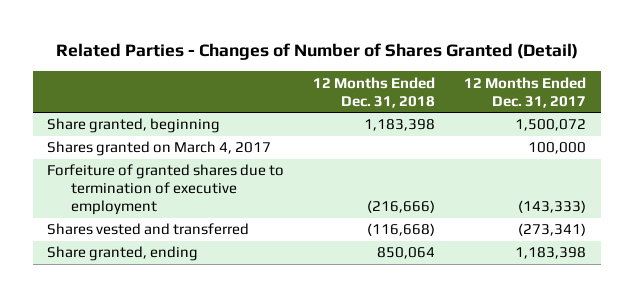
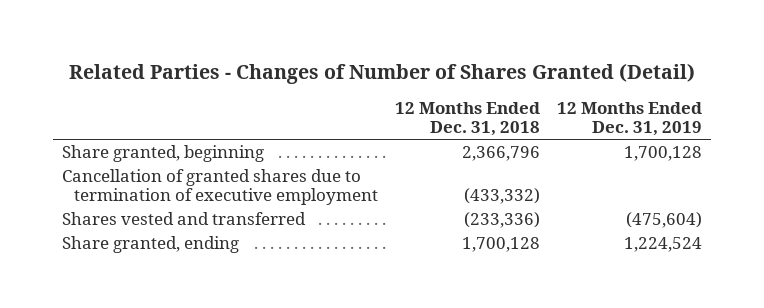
[464,76,587,108] 12 Months Ended Dec. 31, 2017 -> none
none -> [557,101,703,137] 12 Months Ended Dec. 31, 2019
[47,141,272,157] Shares granted on March 4, 2017 -> none
[364,119,436,132] 1,183,398 -> [462,145,541,161] 2,366,796
[47,164,285,216] Forfeiture of granted shares due to termination of executive employment -> [61,168,378,206] Cancellation of granted shares due to termination of executive employment
[367,200,436,214] (216,666) -> [464,188,541,205] (433,332)
[367,223,436,237] (116,668) -> [464,211,541,228] (233,336)
[377,247,436,260] 850,064 -> [462,236,541,252] 1,700,128

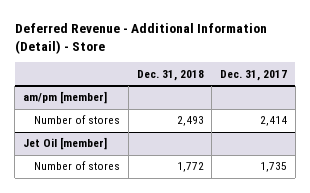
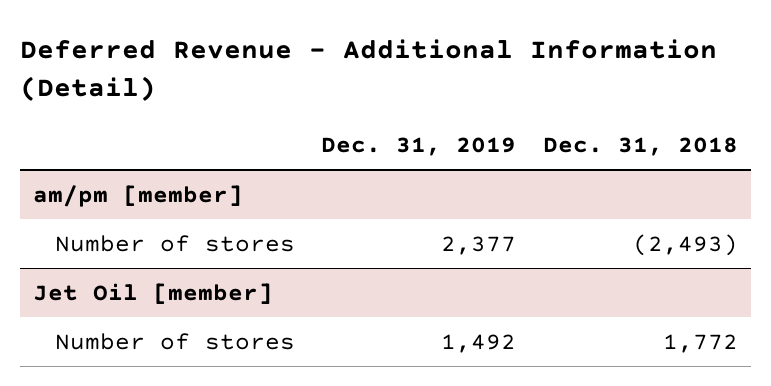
[14,22,267,54] Deferred Revenue - Additional Information (Detail) - Store -> [20,39,718,102] Deferred Revenue - Additional Information (Detail)
[220,69,288,81] Dec. 31, 2017 -> none
none -> [321,137,517,157] Dec. 31, 2019
[176,116,204,127] 2,493 -> [632,233,738,256] (2,493)

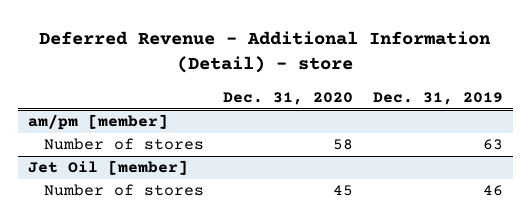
[20,39,718,102] Deferred Revenue - Additional Information (Detail) -> [39,30,492,74] Deferred Revenue - Additional Information (Detail) - store
[542,137,738,157] Dec. 31, 2018 -> none
none -> [223,92,354,106] Dec. 31, 2020
[441,235,517,255] 2,377 -> [482,139,503,151] 63
[441,333,517,353] 1,492 -> [482,185,503,197] 46

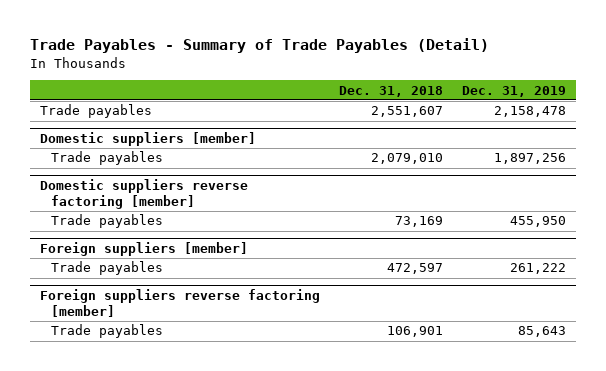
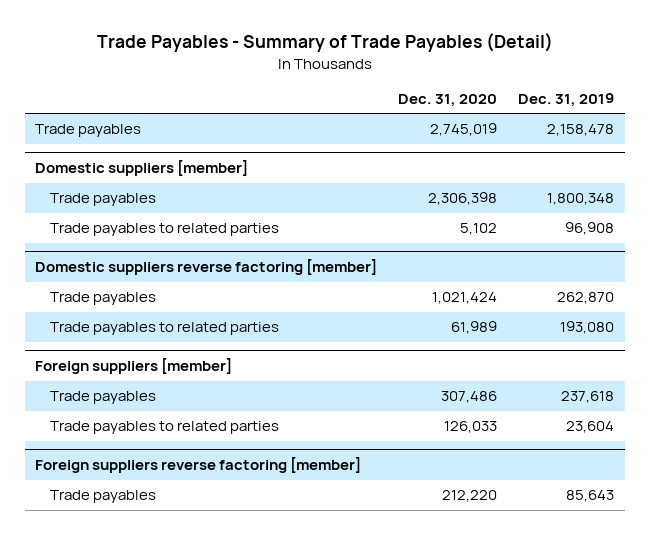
[339,85,444,97] Dec. 31, 2018 -> none
none -> [398,94,498,108] Dec. 31, 2020
[494,153,567,165] 1,897,256 -> [547,193,615,206] 1,800,348
none -> [50,223,280,237] Trade payables to related parties
[510,216,567,228] 455,950 -> [557,292,615,305] 262,870
none -> [50,322,280,336] Trade payables to related parties
[510,263,567,275] 261,222 -> [561,391,615,404] 237,618
none -> [50,421,280,435] Trade payables to related parties

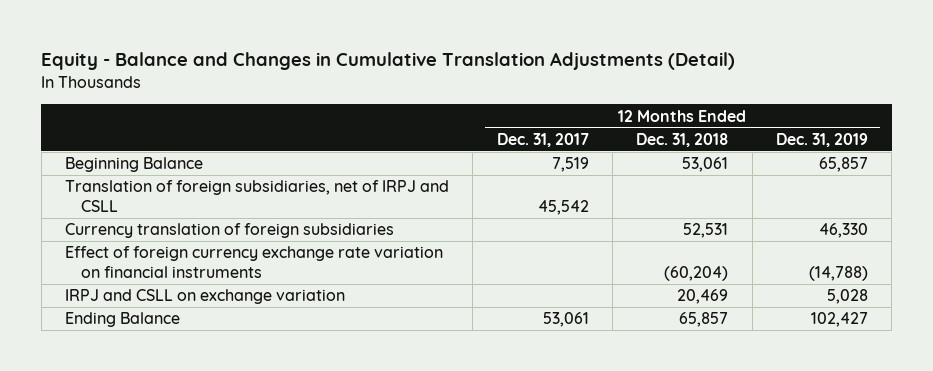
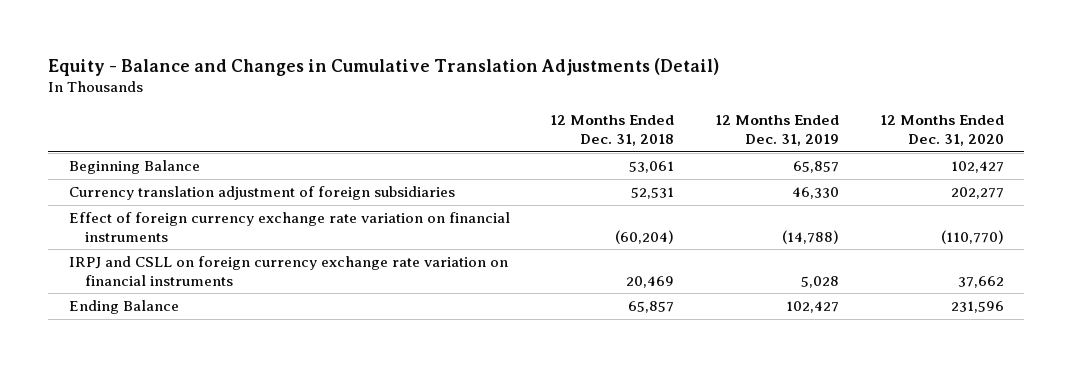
[496,132,589,147] Dec. 31, 2017 -> none
none -> [879,115,1004,147] 12 Months Ended Dec. 31, 2020
[65,180,450,212] Translation of foreign subsidiaries, net of IRPJ and CSLL -> none
[65,223,395,239] Currency translation of foreign subsidiaries -> [68,186,455,201] Currency translation adjustment of foreign subsidiaries
[65,289,346,305] IRPJ and CSLL on exchange variation -> [68,256,508,286] IRPJ and CSLL on foreign currency exchange rate variation on financial instruments

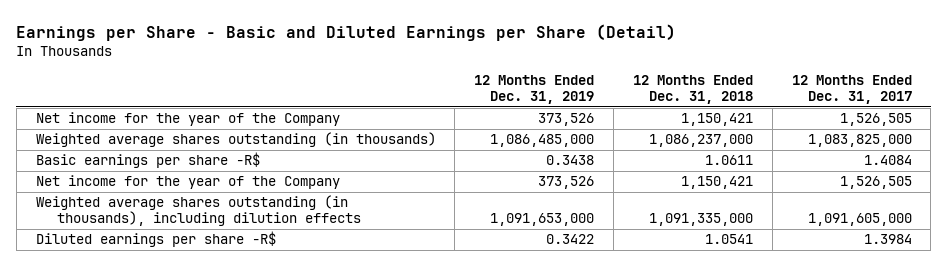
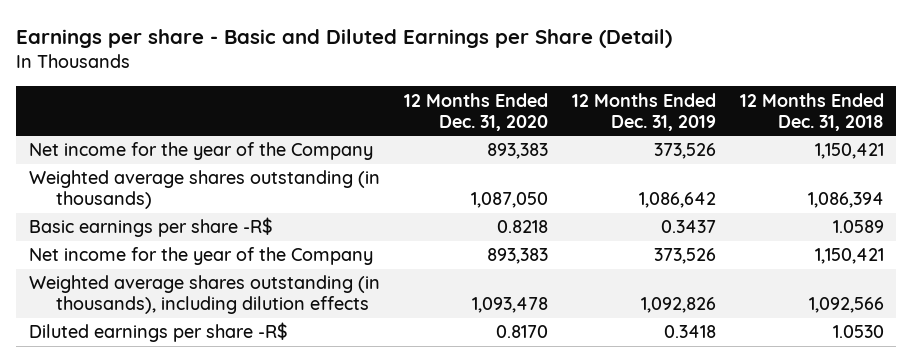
[16,23,677,41] Earnings per Share - Basic and Diluted Earnings per Share (Detail) -> [16,29,673,49] Earnings per share - Basic and Diluted Earnings per Share (Detail)
[791,75,912,105] 12 Months Ended Dec. 31, 2017 -> none
none -> [403,92,548,131] 12 Months Ended Dec. 31, 2020
[490,134,595,148] 1,086,485,000 -> [638,192,716,209] 1,086,642
[648,134,753,148] 1,086,237,000 -> [808,192,885,209] 1,086,394
[546,155,595,166] 0.3438 -> [660,220,716,234] 0.3437
[704,155,753,166] 1.0611 -> [833,220,885,234] 1.0589
[490,213,595,227] 1,091,653,000 -> [640,297,716,314] 1,092,826
[648,213,753,227] 1,091,335,000 -> [809,297,885,314] 1,092,566
[546,234,595,245] 0.3422 -> [663,325,716,339] 0.3418
[704,234,753,245] 1.0541 -> [833,325,885,339] 1.0530

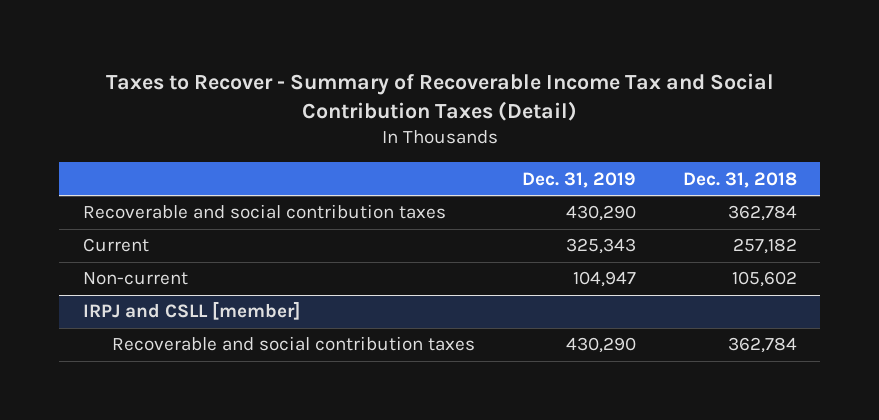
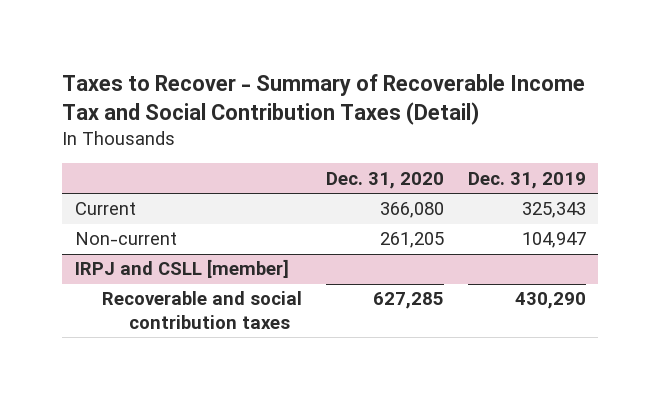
[682,171,797,188] Dec. 31, 2018 -> none
none -> [325,171,444,189] Dec. 31, 2020
[82,204,446,220] Recoverable and social contribution taxes -> none

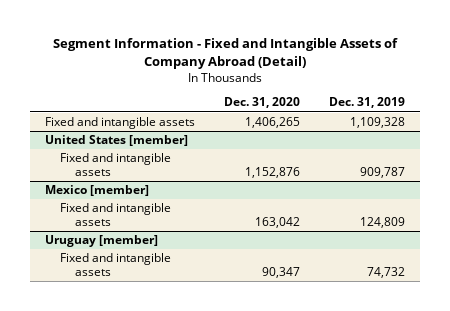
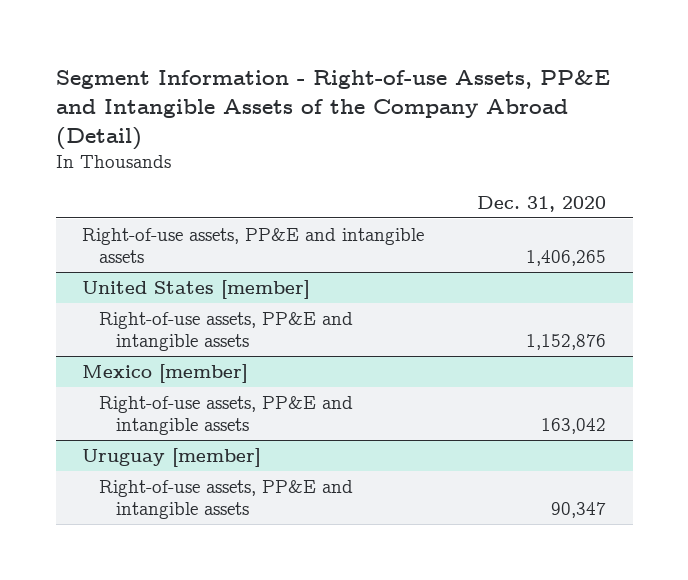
[53,38,399,70] Segment Information - Fixed and Intangible Assets of Company Abroad (Detail) -> [55,69,610,150] Segment Information - Right-of-use Assets, PP&E and Intangible Assets of the Company Abroad (Detail)
[329,97,406,109] Dec. 31, 2019 -> none
[45,117,196,130] Fixed and intangible assets -> [82,228,425,264] Right-of-use assets, PP&E and intangible assets
[59,153,171,177] Fixed and intangible assets -> [99,312,354,352] Right-of-use assets, PP&E and intangible assets
[59,203,171,227] Fixed and intangible assets -> [99,396,354,436] Right-of-use assets, PP&E and intangible assets
[59,253,171,277] Fixed and intangible assets -> [99,480,354,520] Right-of-use assets, PP&E and intangible assets

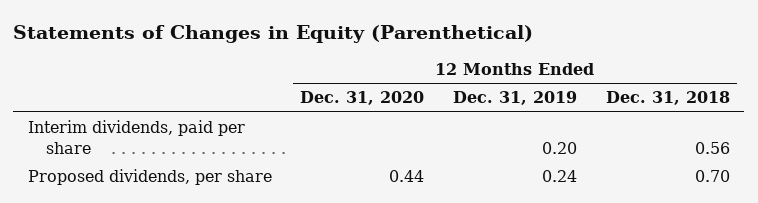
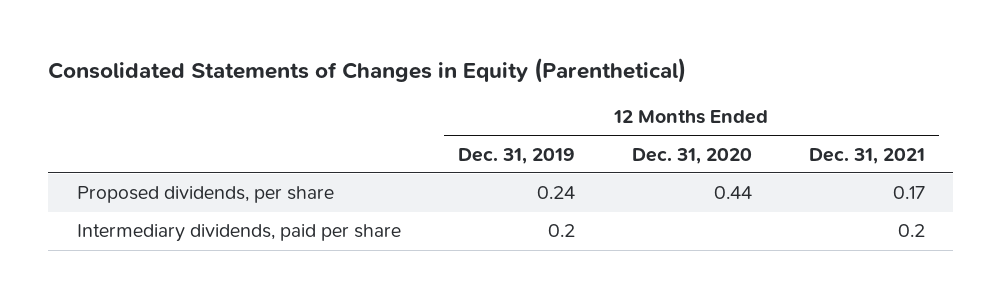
[13,24,534,43] Statements of Changes in Equity (Parenthetical) -> [48,58,687,84] Consolidated Statements of Changes in Equity (Parenthetical)
[605,91,730,106] Dec. 31, 2018 -> none
none -> [808,147,925,164] Dec. 31, 2021
[27,120,245,154] Interim dividends, paid per share -> none
none -> [76,224,401,243] Intermediary dividends, paid per share

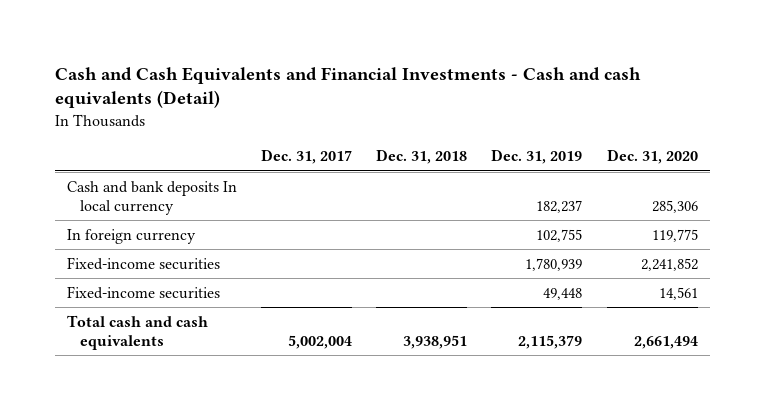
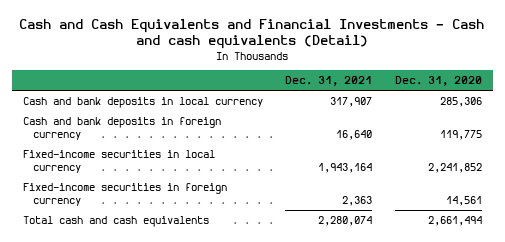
[261,149,353,165] Dec. 31, 2017 -> none
[376,149,468,165] Dec. 31, 2018 -> none
[491,149,583,165] Dec. 31, 2019 -> none
none -> [285,76,373,87] Dec. 31, 2021
[66,180,237,215] Cash and bank deposits In local currency -> [23,97,264,109] Cash and bank deposits in local currency
[66,228,196,244] In foreign currency -> [23,117,222,141] Cash and bank deposits in foreign currency
[66,256,220,270] Fixed-income securities -> [23,150,216,174] Fixed-income securities in local currency
[66,285,220,299] Fixed-income securities -> [23,183,228,207] Fixed-income securities in foreign currency

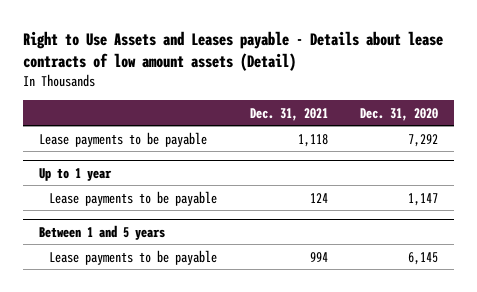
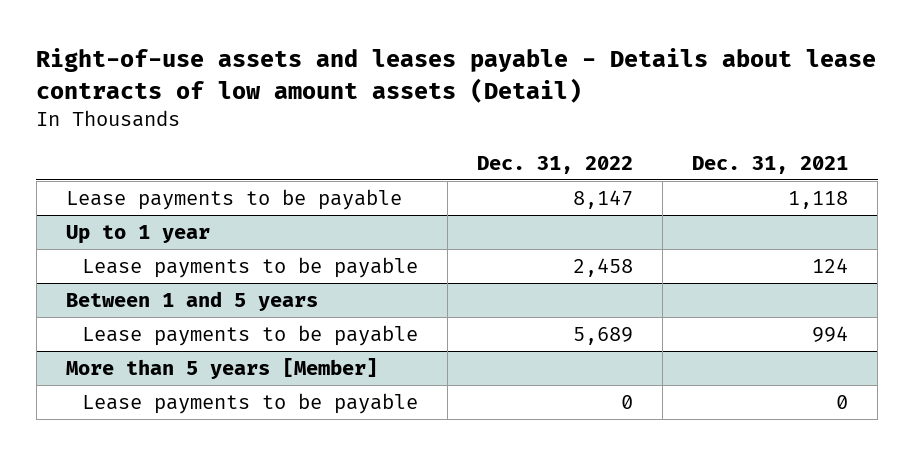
[22,30,443,71] Right to Use Assets and Leases payable - Details about lease contracts of low amount assets (Detail) -> [36,48,877,103] Right-of-use assets and leases payable - Details about lease contracts of low amount assets (Detail)
[360,107,439,121] Dec. 31, 2020 -> none
none -> [476,155,633,174] Dec. 31, 2022
none -> [65,358,378,380] More than 5 years [Member]
none -> [81,393,418,415] Lease payments to be payable

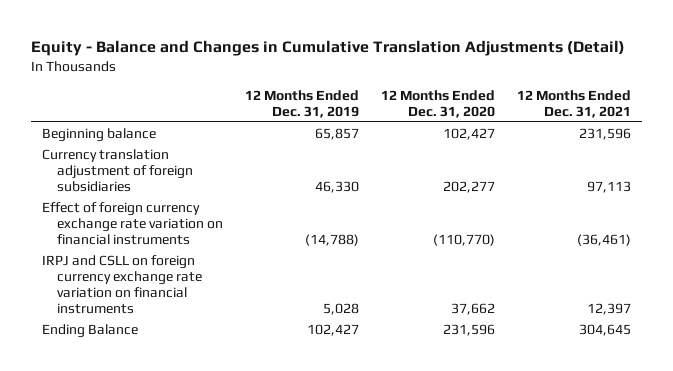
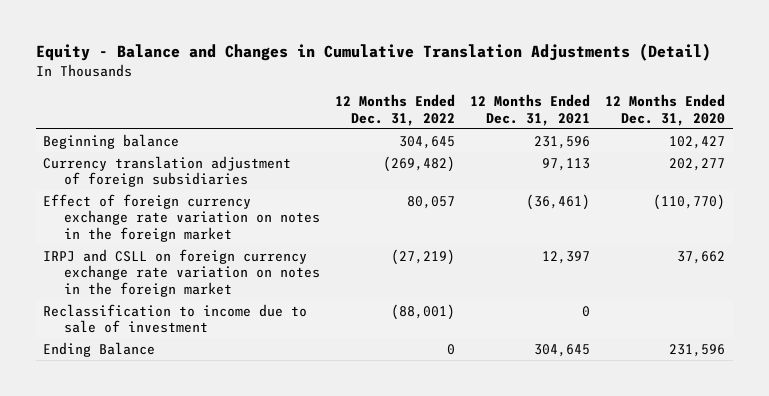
[245,89,360,118] 12 Months Ended Dec. 31, 2019 -> none
none -> [335,94,456,126] 12 Months Ended Dec. 31, 2022
[41,202,224,246] Effect of foreign currency exchange rate variation on financial instruments -> [43,193,320,242] Effect of foreign currency exchange rate variation on notes in the foreign market
[41,255,203,315] IRPJ and CSLL on foreign currency exchange rate variation on financial instruments -> [43,248,320,297] IRPJ and CSLL on foreign currency exchange rate variation on notes in the foreign market
none -> [43,303,308,334] Reclassification to income due to sale of investment

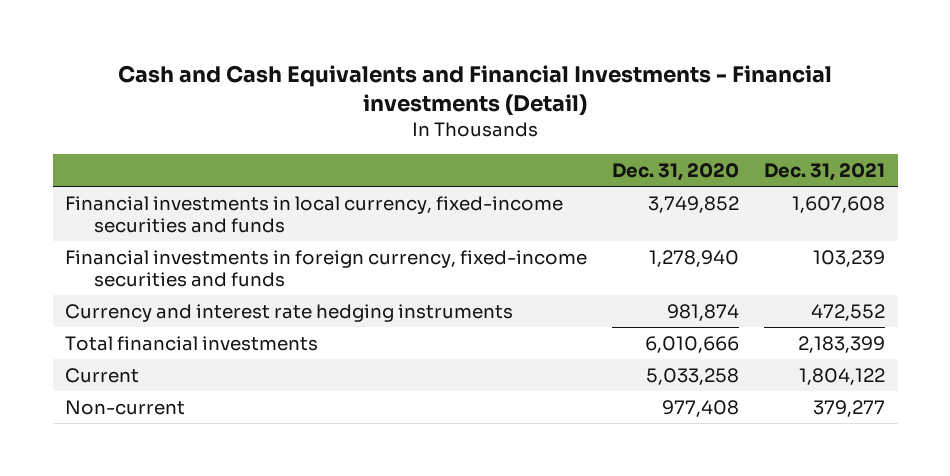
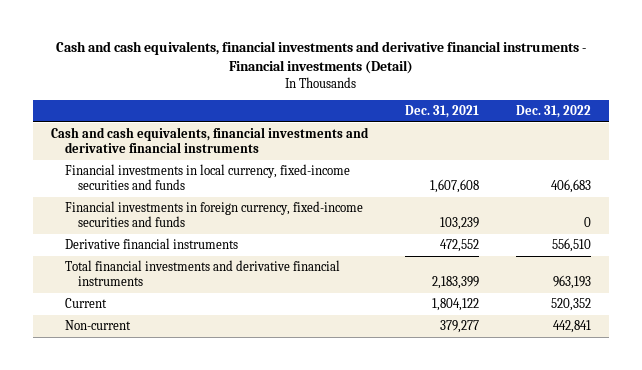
[118,64,833,115] Cash and Cash Equivalents and Financial Investments - Financial investments (Detail) -> [55,41,586,75] Cash and cash equivalents, financial investments and derivative financial instruments - Financial investments (Detail)
[612,163,740,182] Dec. 31, 2020 -> none
none -> [515,105,591,119] Dec. 31, 2022
none -> [51,127,370,154] Cash and cash equivalents, financial investments and derivative financial instruments
[65,303,514,322] Currency and interest rate hedging instruments -> [64,238,238,250] Derivative financial instruments
[65,335,319,351] Total financial investments -> [64,260,340,287] Total financial investments and derivative financial instruments

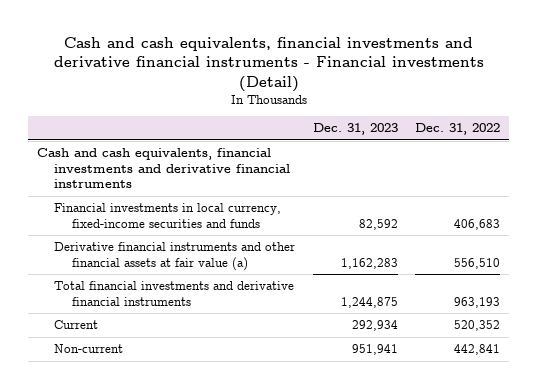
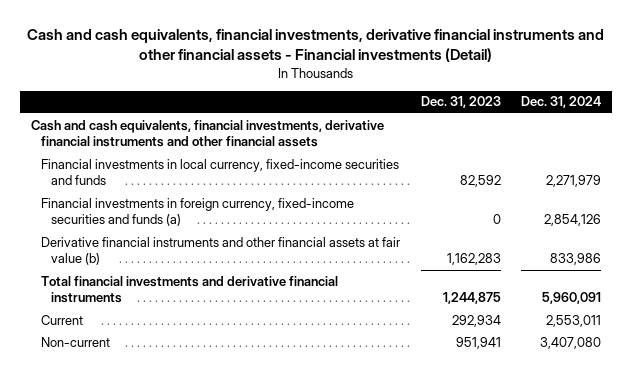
[53,36,484,92] Cash and cash equivalents, financial investments and derivative financial instruments - Financial investments (Detail) -> [26,29,604,63] Cash and cash equivalents, financial investments, derivative financial instruments and other financial assets - Financial investments (Detail)
[415,123,501,136] Dec. 31, 2022 -> none
none -> [521,96,602,109] Dec. 31, 2024
[36,148,291,189] Cash and cash equivalents, financial investments and derivative financial instruments -> [30,119,384,148] Cash and cash equivalents, financial investments, derivative financial instruments and other financial assets
none -> [40,197,354,227] Financial investments in foreign currency, fixed-income securities and funds (a)
[54,242,296,271] Derivative financial instruments and other financial assets at fair value (a) -> [40,236,400,266] Derivative financial instruments and other financial assets at fair value (b)

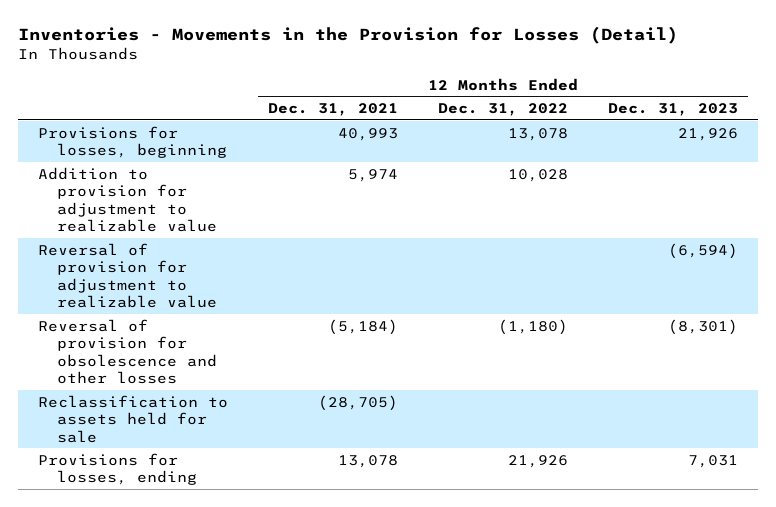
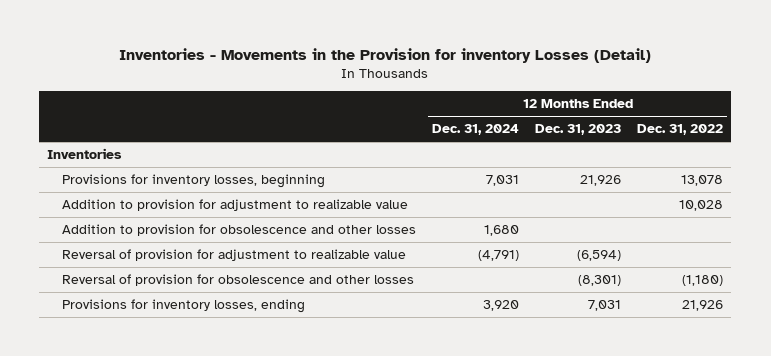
[18,25,679,44] Inventories - Movements in the Provision for Losses (Detail) -> [119,47,652,63] Inventories - Movements in the Provision for inventory Losses (Detail)
[267,102,398,116] Dec. 31, 2021 -> none
none -> [432,124,520,136] Dec. 31, 2024
none -> [47,148,123,160] Inventories
[38,125,227,159] Provisions for losses, beginning -> [62,174,326,189] Provisions for inventory losses, beginning
none -> [62,224,417,237] Addition to provision for obsolescence and other losses
[38,394,229,443] Reclassification to assets held for sale -> none
[38,452,197,486] Provisions for losses, ending -> [62,299,306,314] Provisions for inventory losses, ending

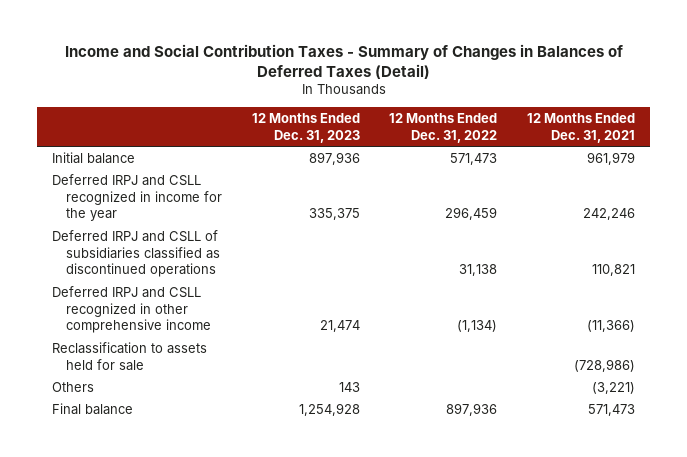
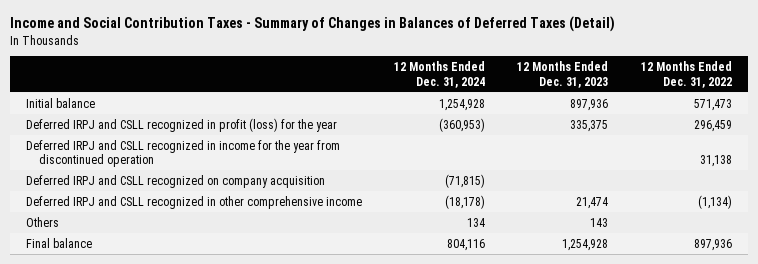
[527,113,636,143] 12 Months Ended Dec. 31, 2021 -> none
none -> [394,61,486,88] 12 Months Ended Dec. 31, 2024
[51,173,222,222] Deferred IRPJ and CSLL recognized in income for the year -> [25,117,337,132] Deferred IRPJ and CSLL recognized in profit (loss) for the year
[51,229,220,278] Deferred IRPJ and CSLL of subsidiaries classified as discontinued operations -> [25,139,340,168] Deferred IRPJ and CSLL recognized in income for the year from discontinued operation
none -> [25,174,325,188] Deferred IRPJ and CSLL recognized on company acquisition
[51,341,207,371] Reclassification to assets held for sale -> none

